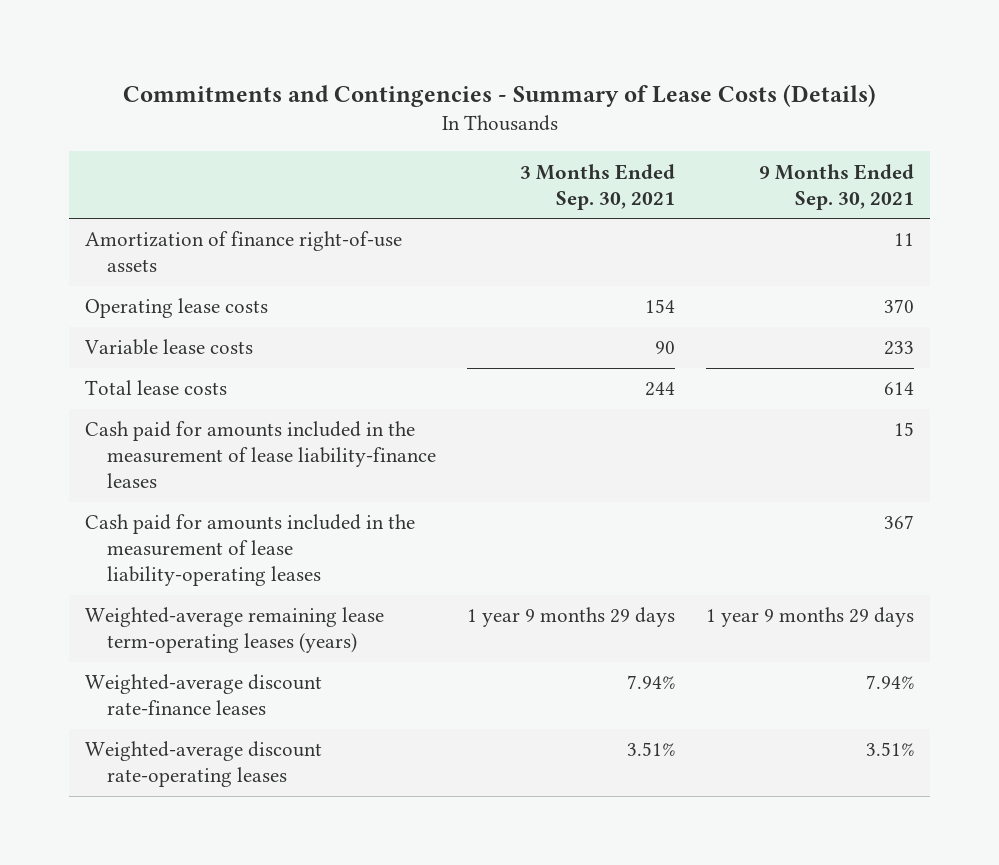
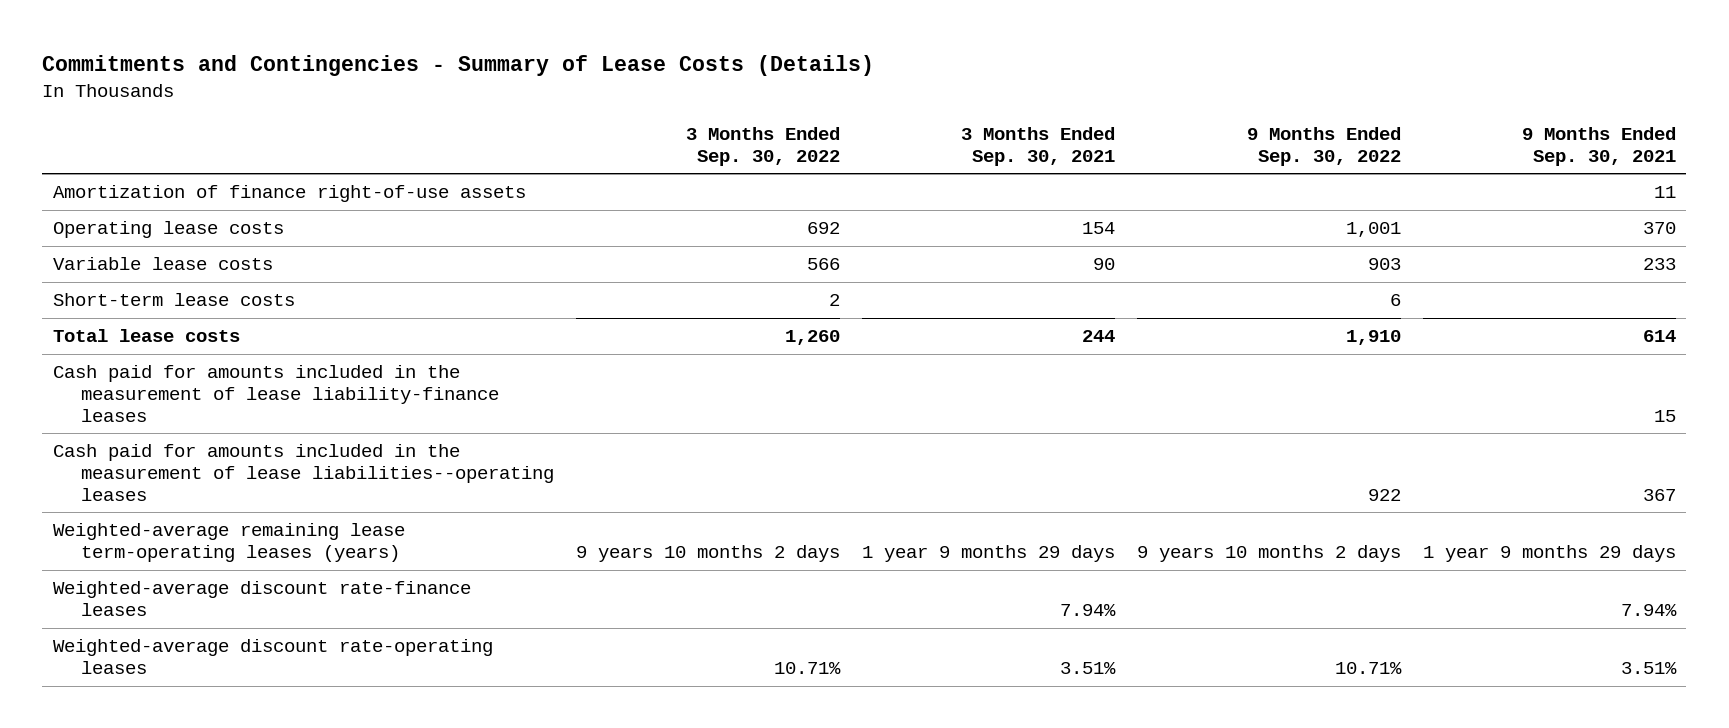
none -> [686,126,841,166] 3 Months Ended Sep. 30, 2022
none -> [1246,126,1401,166] 9 Months Ended Sep. 30, 2022
none -> [53,293,296,307] Short-term lease costs
[85,514,416,587] Cash paid for amounts included in the measurement of lease liability-operating leases -> [53,444,555,501] Cash paid for amounts included in the measurement of lease liabilities--operating leases

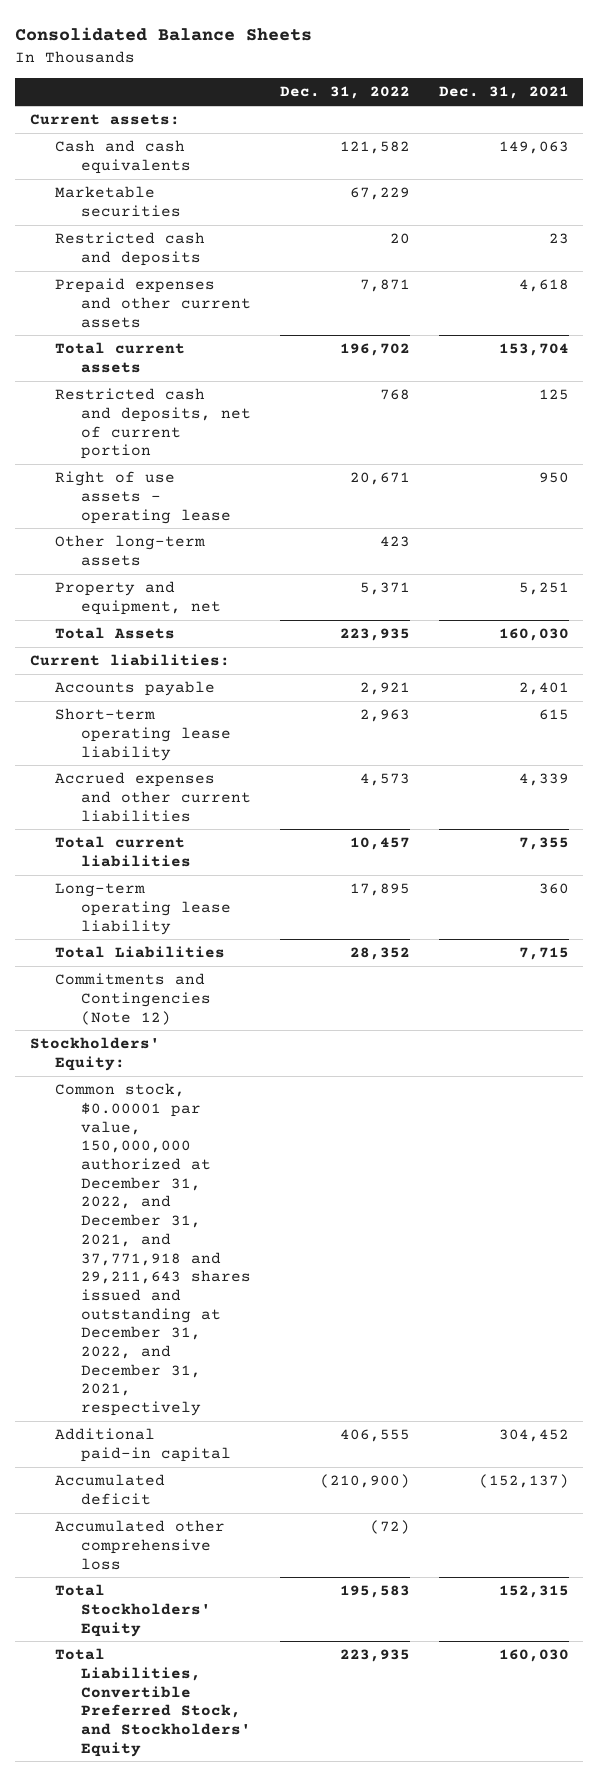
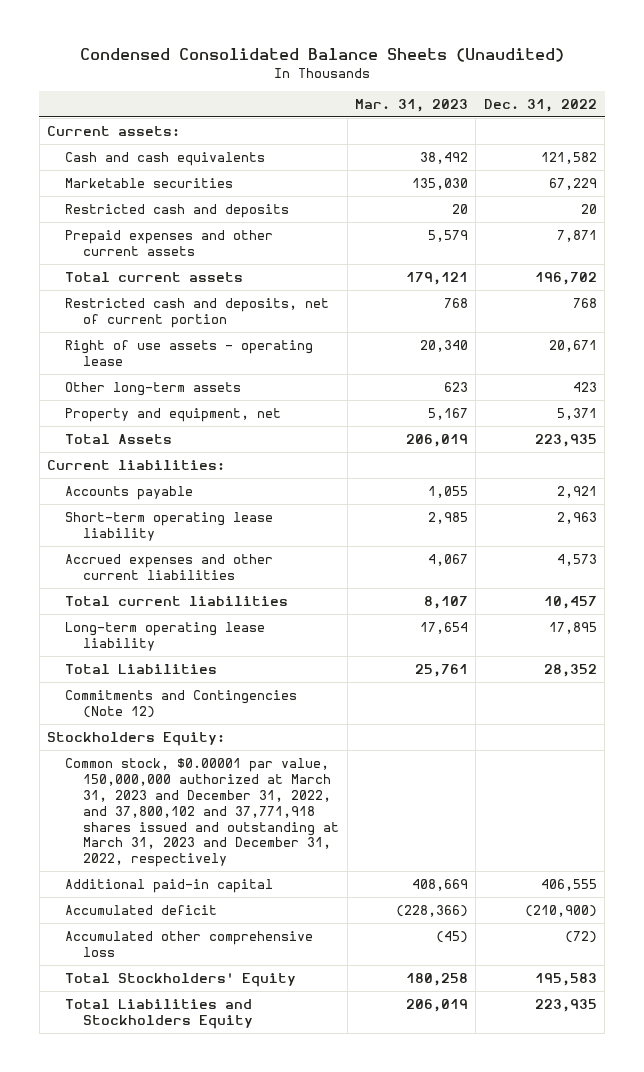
[15,27,313,42] Consolidated Balance Sheets -> [79,47,564,62] Condensed Consolidated Balance Sheets (Unaudited)
[438,86,569,100] Dec. 31, 2021 -> none
none -> [355,99,469,113] Mar. 31, 2023
[29,1037,160,1071] Stockholders' Equity: -> [47,732,226,747] Stockholders Equity:
[55,1083,251,1417] Common stock, $0.00001 par value, 150,000,000 authorized at December 31, 2022, and December 31, 2021, and 37,771,918 and 29,211,643 shares issued and outstanding at December 31, 2022, and December 31, 2021, respectively -> [65,758,340,868] Common stock, $0.00001 par value, 150,000,000 authorized at March 31, 2023 and December 31, 2022, and 37,800,102 and 37,771,918 shares issued and outstanding at March 31, 2023 and December 31, 2022, respectively
[55,1648,251,1757] Total Liabilities, Convertible Preferred Stock, and Stockholders' Equity -> [65,999,254,1029] Total Liabilities and Stockholders Equity

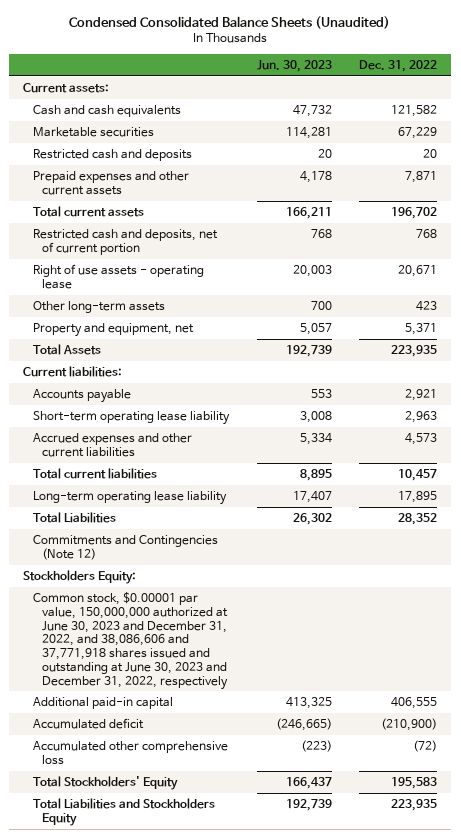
[355,99,469,113] Mar. 31, 2023 -> none
none -> [256,59,332,72] Jun. 30, 2023
[65,758,340,868] Common stock, $0.00001 par value, 150,000,000 authorized at March 31, 2023 and December 31, 2022, and 37,800,102 and 37,771,918 shares issued and outstanding at March 31, 2023 and December 31, 2022, respectively -> [32,592,229,690] Common stock, $0.00001 par value, 150,000,000 authorized at June 30, 2023 and December 31, 2022, and 38,086,606 and 37,771,918 shares issued and outstanding at June 30, 2023 and December 31, 2022, respectively

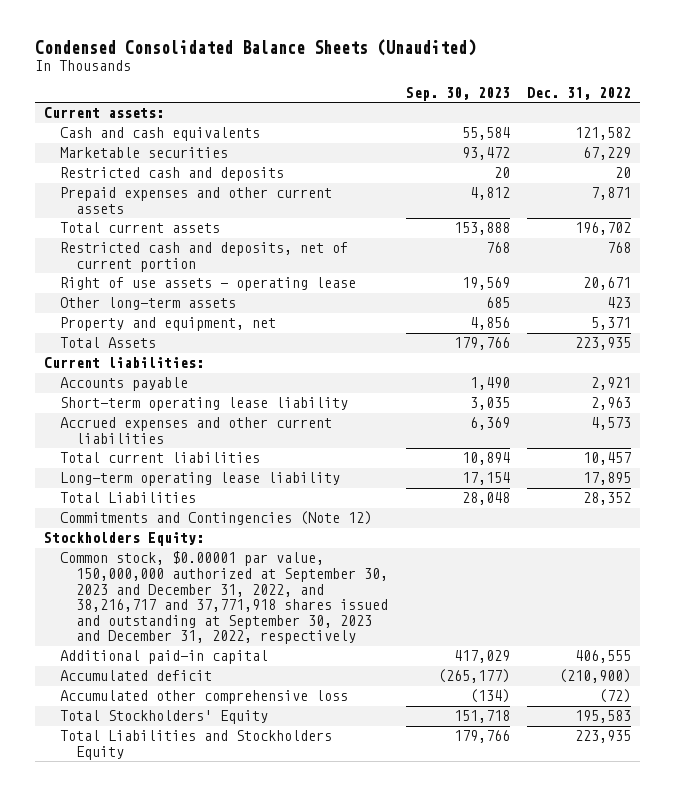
[256,59,332,72] Jun. 30, 2023 -> none
none -> [405,87,510,102] Sep. 30, 2023
[32,592,229,690] Common stock, $0.00001 par value, 150,000,000 authorized at June 30, 2023 and December 31, 2022, and 38,086,606 and 37,771,918 shares issued and outstanding at June 30, 2023 and December 31, 2022, respectively -> [60,551,389,645] Common stock, $0.00001 par value, 150,000,000 authorized at September 30, 2023 and December 31, 2022, and 38,216,717 and 37,771,918 shares issued and outstanding at September 30, 2023 and December 31, 2022, respectively

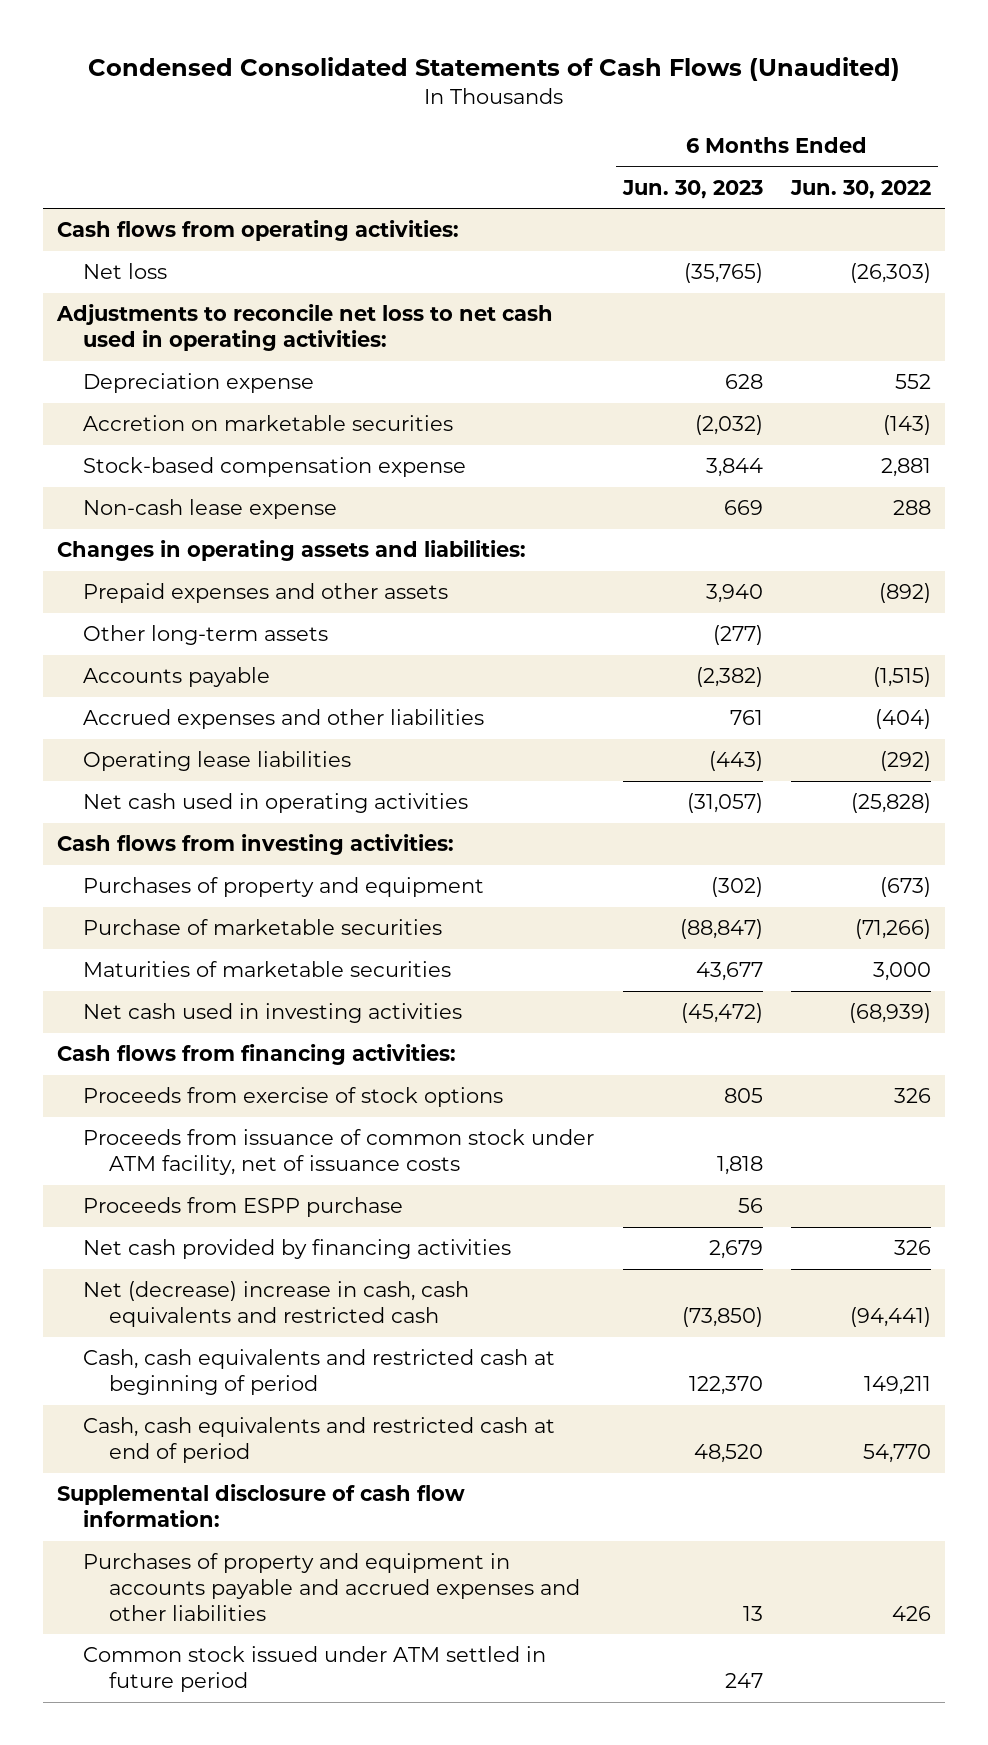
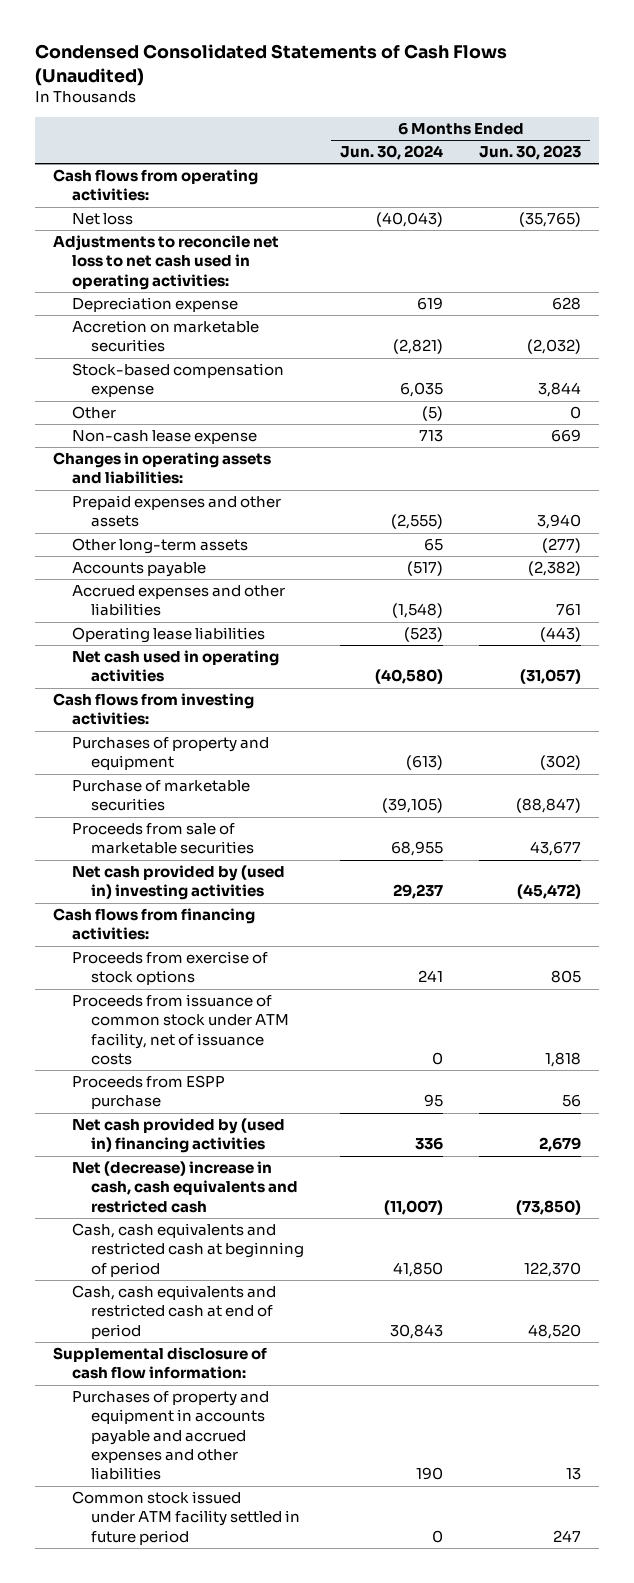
[790,179,932,199] Jun. 30, 2022 -> none
none -> [340,145,444,161] Jun. 30, 2024
none -> [72,406,117,420] Other
[83,961,452,978] Maturities of marketable securities -> [72,823,255,855] Proceeds from sale of marketable securities
[83,1003,463,1024] Net cash used in investing activities -> [72,865,286,901] Net cash provided by (used in) investing activities
[83,1239,512,1260] Net cash provided by financing activities -> [72,1118,286,1154] Net cash provided by (used in) financing activities
[83,1646,547,1693] Common stock issued under ATM settled in future period -> [72,1491,301,1545] Common stock issued under ATM facility settled in future period

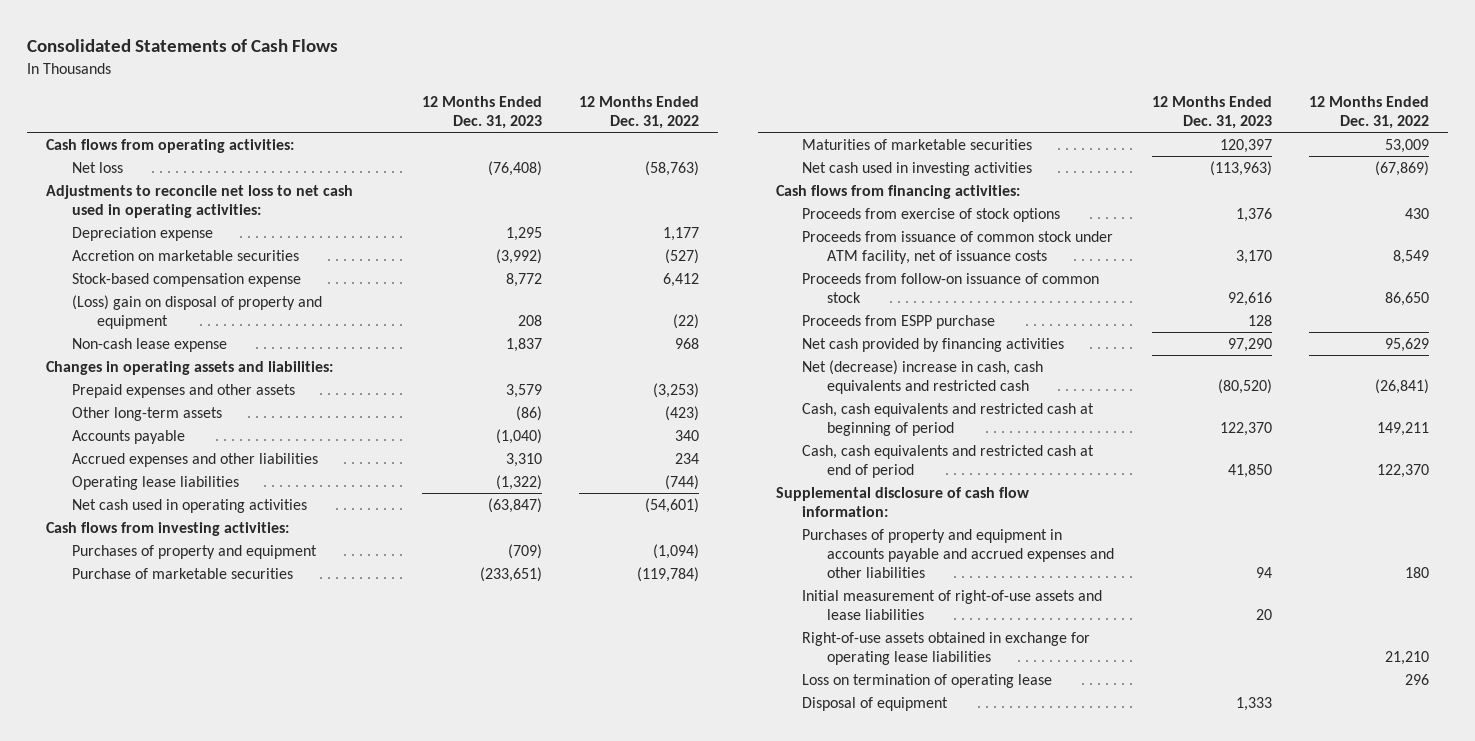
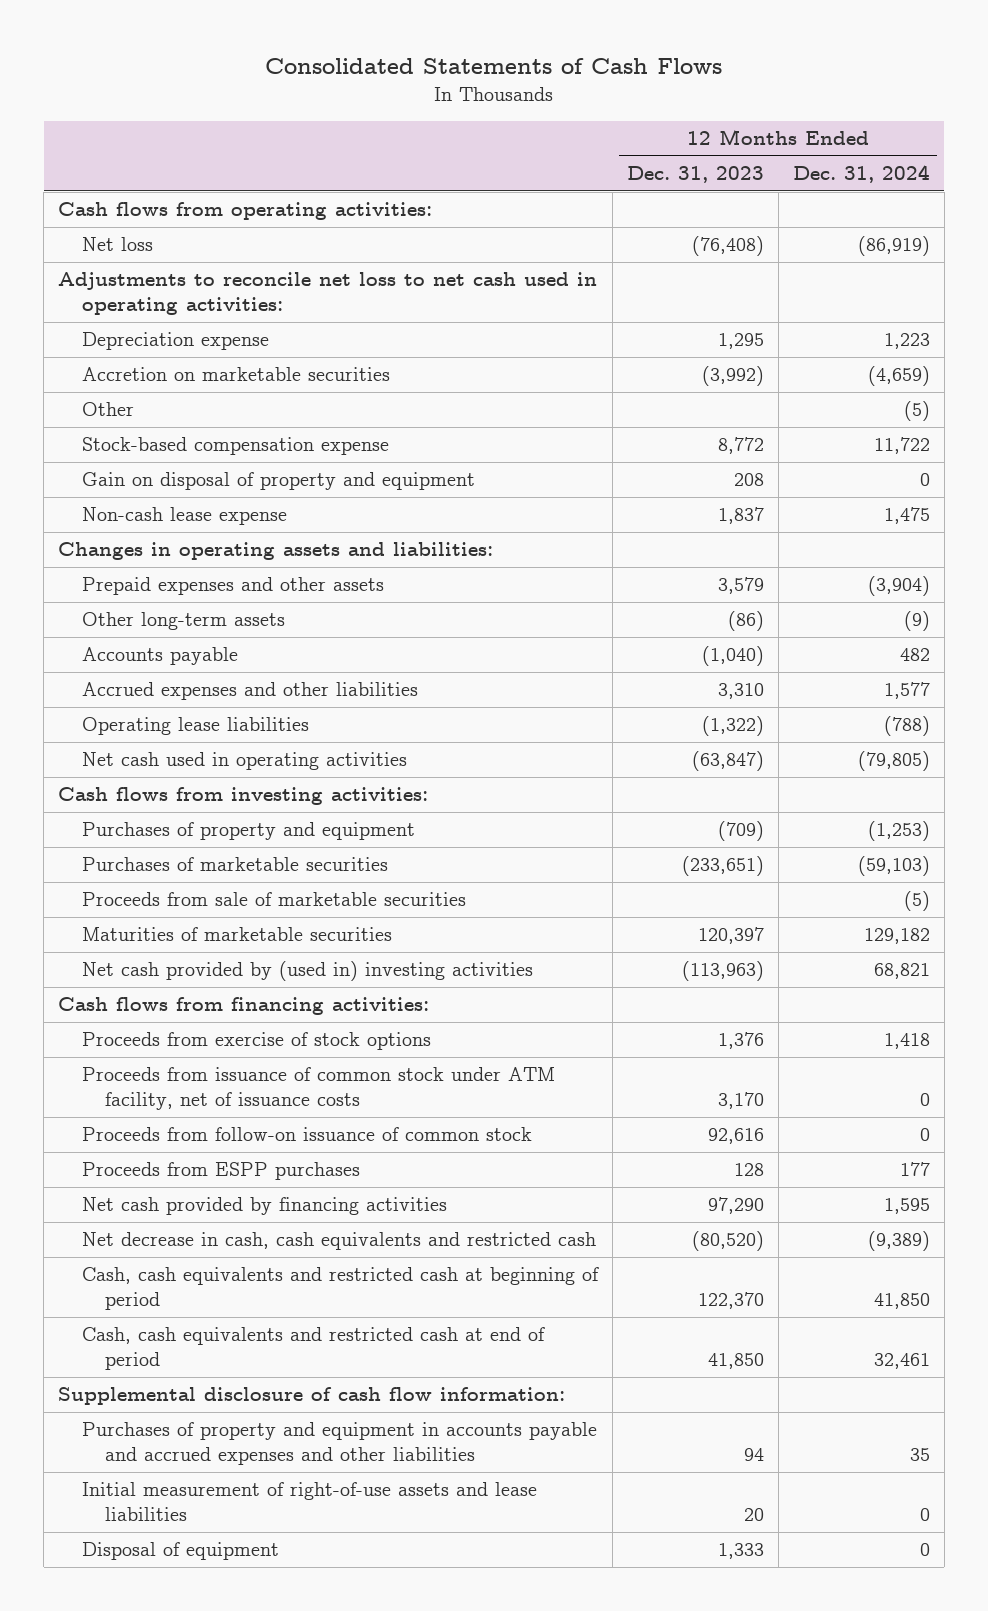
[579,95,700,129] 12 Months Ended Dec. 31, 2022 -> none
none -> [792,165,930,184] Dec. 31, 2024
none -> [81,402,134,417] Other
[71,294,322,329] (Loss) gain on disposal of property and equipment -> [81,472,475,491] Gain on disposal of property and equipment
[71,567,293,579] Purchase of marketable securities -> [81,857,388,872] Purchases of marketable securities
none -> [81,892,466,907] Proceeds from sale of marketable securities
[801,161,1032,176] Net cash used in investing activities -> [81,961,533,982] Net cash provided by (used in) investing activities
[801,314,995,329] Proceeds from ESPP purchase -> [81,1162,360,1181] Proceeds from ESPP purchases
[801,359,1043,394] Net (decrease) increase in cash, cash equivalents and restricted cash -> [81,1232,596,1251] Net decrease in cash, cash equivalents and restricted cash
[801,631,1090,665] Right-of-use assets obtained in exchange for operating lease liabilities -> none
[801,673,1052,688] Loss on termination of operating lease -> none

